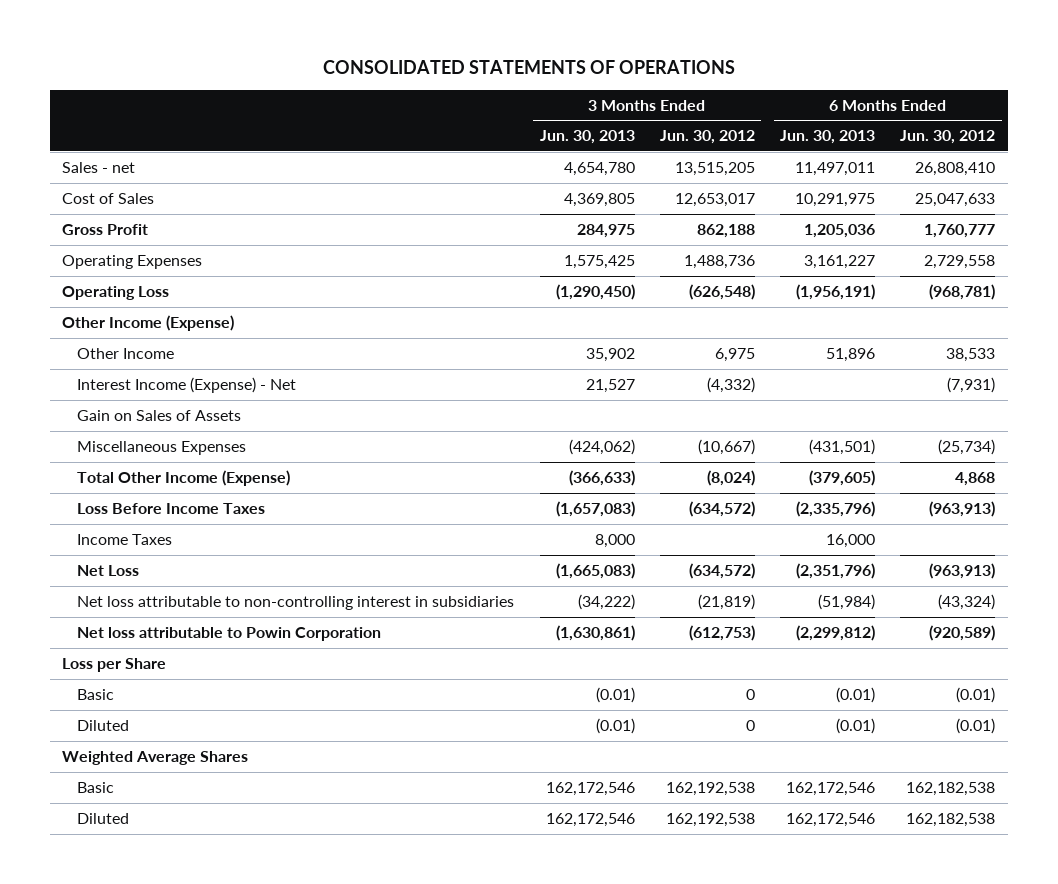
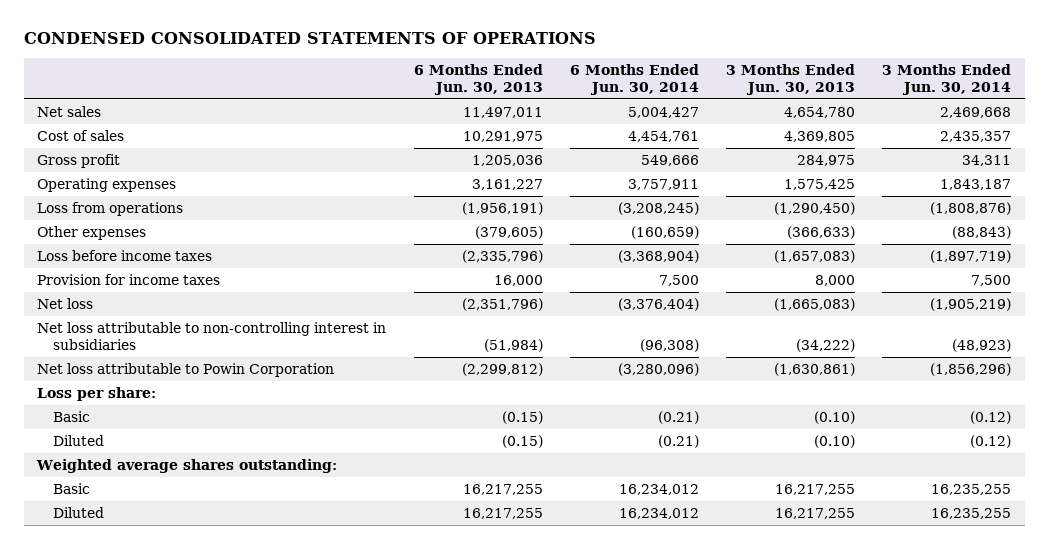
[322,59,735,74] CONSOLIDATED STATEMENTS OF OPERATIONS -> [23,32,596,45] CONDENSED CONSOLIDATED STATEMENTS OF OPERATIONS
[659,130,755,145] Jun. 30, 2012 -> none
[900,130,996,145] Jun. 30, 2012 -> none
none -> [569,63,699,95] 6 Months Ended Jun. 30, 2014
none -> [882,63,1012,95] 3 Months Ended Jun. 30, 2014
[62,314,235,331] Other Income (Expense) -> none
[77,347,175,359] Other Income -> none
[77,376,297,393] Interest Income (Expense) - Net -> none
[77,409,242,421] Gain on Sales of Assets -> none
[77,440,247,455] Miscellaneous Expenses -> none
[62,161,136,173] Sales - net -> [37,105,102,117] Net sales
[62,192,155,204] Cost of Sales -> [37,129,125,141] Cost of sales
[62,223,149,235] Gross Profit -> [37,153,121,168] Gross profit
[62,254,203,269] Operating Expenses -> [37,177,177,192] Operating expenses
[62,285,170,300] Operating Loss -> [37,201,184,216] Loss from operations
[77,469,291,486] Total Other Income (Expense) -> [37,225,147,240] Other expenses
[77,502,266,514] Loss Before Income Taxes -> [37,249,213,261] Loss before income taxes
[77,533,173,545] Income Taxes -> [37,273,221,285] Provision for income taxes
[77,564,140,576] Net Loss -> [37,297,94,309] Net loss
[62,657,167,672] Loss per Share -> [37,386,157,401] Loss per share:
[595,686,635,703] (0.01) -> [814,410,856,424] (0.10)
[836,686,876,703] (0.01) -> [501,410,543,424] (0.15)
[595,717,635,734] (0.01) -> [814,434,856,448] (0.10)
[836,717,876,734] (0.01) -> [501,434,543,448] (0.15)
[62,750,249,765] Weighted Average Shares -> [36,458,338,473] Weighted average shares outstanding:
[545,781,635,796] 162,172,546 -> [775,483,856,495] 16,217,255
[786,781,876,796] 162,172,546 -> [462,483,543,495] 16,217,255
[545,812,635,827] 162,172,546 -> [775,507,856,519] 16,217,255
[786,812,876,827] 162,172,546 -> [462,507,543,519] 16,217,255

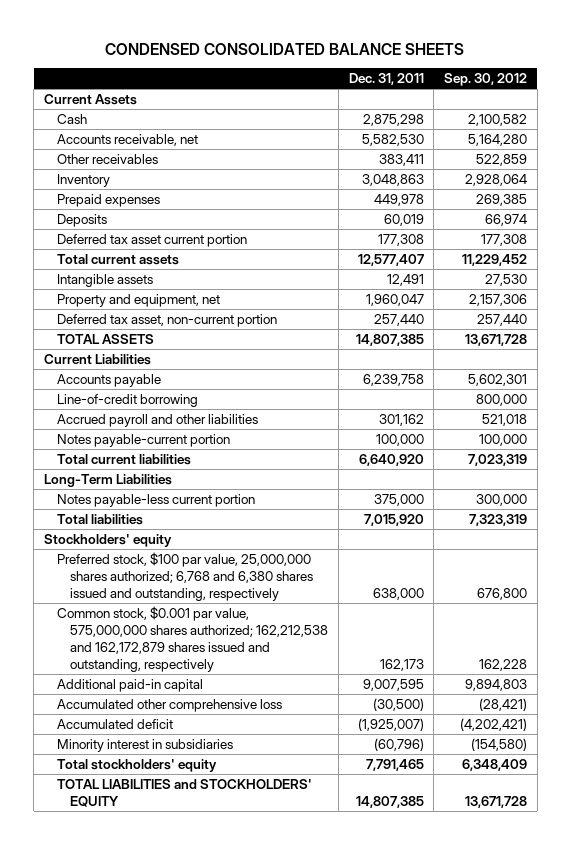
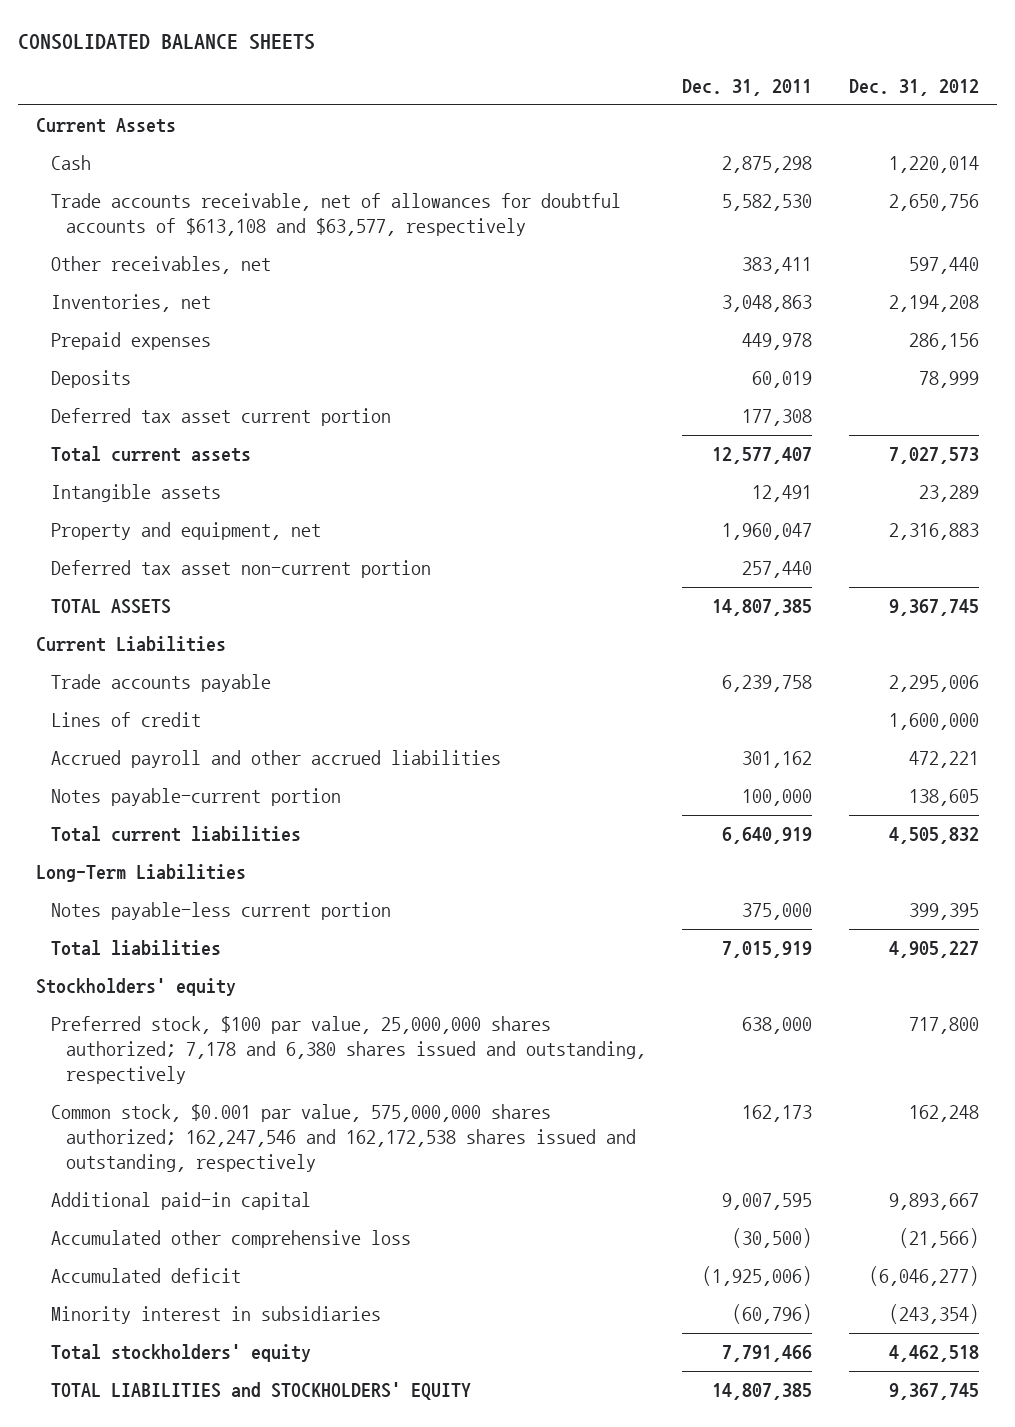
[105,42,465,55] CONDENSED CONSOLIDATED BALANCE SHEETS -> [18,34,316,51] CONSOLIDATED BALANCE SHEETS
[443,73,527,87] Sep. 30, 2012 -> none
none -> [848,79,979,97] Dec. 31, 2012
[57,134,199,147] Accounts receivable, net -> [51,192,622,236] Trade accounts receivable, net of allowances for doubtful accounts of $613,108 and $63,577, respectively
[57,154,159,165] Other receivables -> [51,255,272,274] Other receivables, net
[57,174,111,188] Inventory -> [51,293,212,312] Inventories, net
[57,314,278,328] Deferred tax asset, non-current portion -> [51,559,432,578] Deferred tax asset non-current portion
[57,374,162,388] Accounts payable -> [51,673,272,692] Trade accounts payable
[57,394,199,408] Line-of-credit borrowing -> [51,711,202,727] Lines of credit
[57,414,259,428] Accrued payroll and other liabilities -> [51,749,502,768] Accrued payroll and other accrued liabilities
[358,454,424,467] 6,640,920 -> [722,826,813,844] 6,640,919
[363,514,424,527] 7,015,920 -> [722,940,813,958] 7,015,919
[57,552,314,602] Preferred stock, $100 par value, 25,000,000 shares authorized; 6,768 and 6,380 shares issued and outstanding, respectively -> [51,1015,646,1084] Preferred stock, $100 par value, 25,000,000 shares authorized; 7,178 and 6,380 shares issued and outstanding, respectively
[57,606,329,673] Common stock, $0.001 par value, 575,000,000 shares authorized; 162,212,538 and 162,172,879 shares issued and outstanding, respectively -> [51,1103,636,1172] Common stock, $0.001 par value, 575,000,000 shares authorized; 162,247,546 and 162,172,538 shares issued and outstanding, respectively
[357,718,424,732] (1,925,007) -> [702,1265,813,1286] (1,925,006)
[365,759,424,772] 7,791,465 -> [722,1344,813,1362] 7,791,466

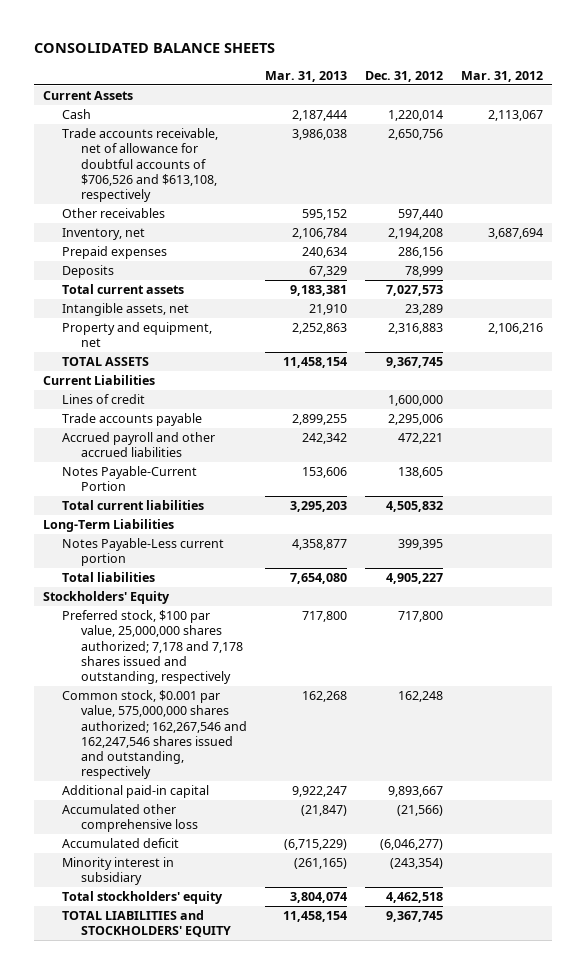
[682,79,813,97] Dec. 31, 2011 -> none
none -> [264,70,347,82] Mar. 31, 2013
none -> [461,70,544,82] Mar. 31, 2012
[51,192,622,236] Trade accounts receivable, net of allowances for doubtful accounts of $613,108 and $63,577, respectively -> [61,128,218,203] Trade accounts receivable, net of allowance for doubtful accounts of $706,526 and $613,108, respectively
[51,255,272,274] Other receivables, net -> [61,208,165,219] Other receivables
[51,293,212,312] Inventories, net -> [61,228,145,241] Inventory, net
[51,407,392,426] Deferred tax asset current portion -> none
[51,483,222,502] Intangible assets -> [61,303,189,317] Intangible assets, net
[51,559,432,578] Deferred tax asset non-current portion -> none
[51,673,272,692] Trade accounts payable -> [61,413,202,427] Trade accounts payable
[51,787,342,806] Notes payable-current portion -> [61,466,197,492] Notes Payable-Current Portion
[51,901,392,920] Notes payable-less current portion -> [61,538,224,567] Notes Payable-Less current portion
[36,977,237,996] Stockholders' equity -> [42,591,170,605] Stockholders' Equity
[51,1015,646,1084] Preferred stock, $100 par value, 25,000,000 shares authorized; 7,178 and 6,380 shares issued and outstanding, respectively -> [61,610,243,685] Preferred stock, $100 par value, 25,000,000 shares authorized; 7,178 and 7,178 shares issued and outstanding, respectively
[51,1103,636,1172] Common stock, $0.001 par value, 575,000,000 shares authorized; 162,247,546 and 162,172,538 shares issued and outstanding, respectively -> [61,690,247,780] Common stock, $0.001 par value, 575,000,000 shares authorized; 162,267,546 and 162,247,546 shares issued and outstanding, respectively
[51,1305,382,1324] Minority interest in subsidiaries -> [61,857,174,886] Minority interest in subsidiary

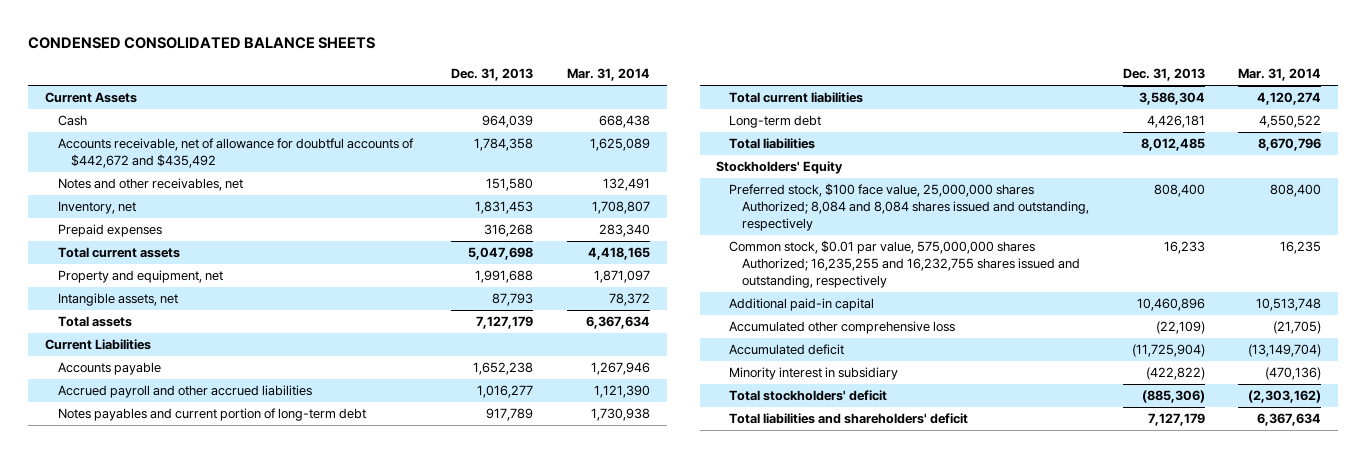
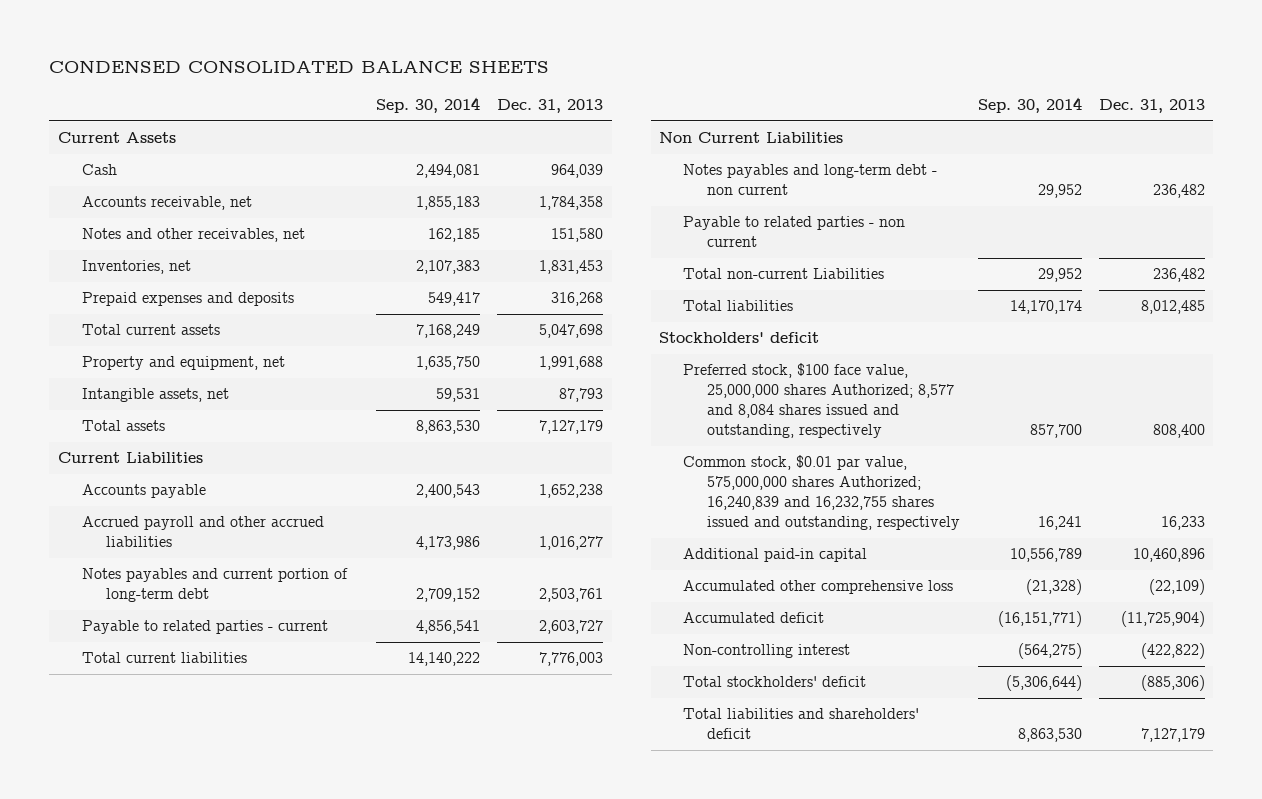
[566,67,650,81] Mar. 31, 2014 -> none
none -> [375,97,480,114] Sep. 30, 2014
[57,138,414,169] Accounts receivable, net of allowance for doubtful accounts of $442,672 and $435,492 -> [81,196,252,211] Accounts receivable, net
[57,201,136,215] Inventory, net -> [81,260,191,275] Inventories, net
[57,224,162,238] Prepaid expenses -> [81,292,294,307] Prepaid expenses and deposits
[486,408,534,422] 917,789 -> [539,588,604,603] 2,503,761
none -> [81,620,328,635] Payable to related parties - current
[1138,92,1205,106] 3,586,304 -> [539,652,604,667] 7,776,003
none -> [659,132,844,144] Non Current Liabilities
[729,115,822,129] Long-term debt -> [683,164,938,196] Notes payables and long-term debt - non current
[1146,115,1205,129] 4,426,181 -> [1152,184,1205,199] 236,482
none -> [683,216,906,248] Payable to related parties - non current
none -> [683,268,885,280] Total non-current Liabilities
[716,161,844,175] Stockholders' Equity -> [659,332,820,344] Stockholders' deficit
[729,183,1090,231] Preferred stock, $100 face value, 25,000,000 shares Authorized; 8,084 and 8,084 shares issued and outstanding, respectively -> [683,363,955,439] Preferred stock, $100 face value, 25,000,000 shares Authorized; 8,577 and 8,084 shares issued and outstanding, respectively
[729,240,1081,288] Common stock, $0.01 par value, 575,000,000 shares Authorized; 16,235,255 and 16,232,755 shares issued and outstanding, respectively -> [683,455,961,531] Common stock, $0.01 par value, 575,000,000 shares Authorized; 16,240,839 and 16,232,755 shares issued and outstanding, respectively
[729,367,899,381] Minority interest in subsidiary -> [683,644,851,659] Non-controlling interest

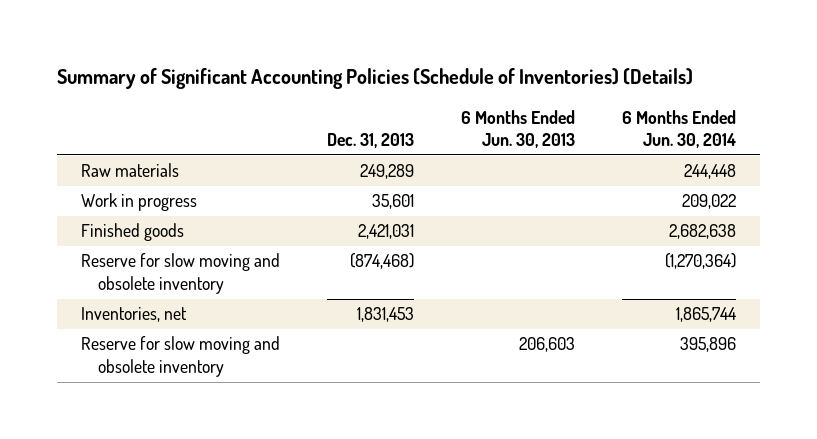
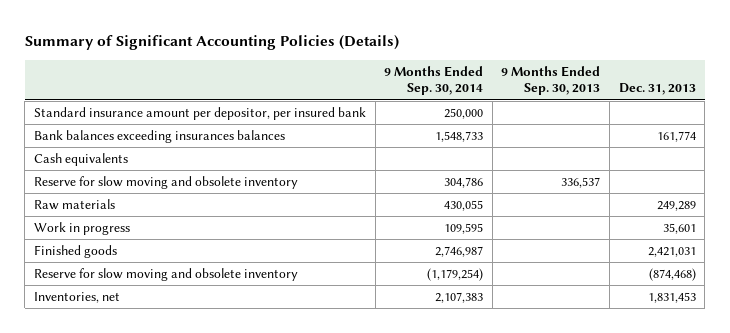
[57,68,694,90] Summary of Significant Accounting Policies (Schedule of Inventories) (Details) -> [24,35,399,51] Summary of Significant Accounting Policies (Details)
[461,109,576,149] 6 Months Ended Jun. 30, 2013 -> none
[622,109,737,149] 6 Months Ended Jun. 30, 2014 -> none
none -> [384,65,484,96] 9 Months Ended Sep. 30, 2014
none -> [501,65,601,96] 9 Months Ended Sep. 30, 2013
none -> [33,106,366,120] Standard insurance amount per depositor, per insured bank
none -> [33,129,285,143] Bank balances exceeding insurances balances
none -> [33,152,128,166] Cash equivalents
[80,336,280,377] Reserve for slow moving and obsolete inventory -> [33,175,298,189] Reserve for slow moving and obsolete inventory

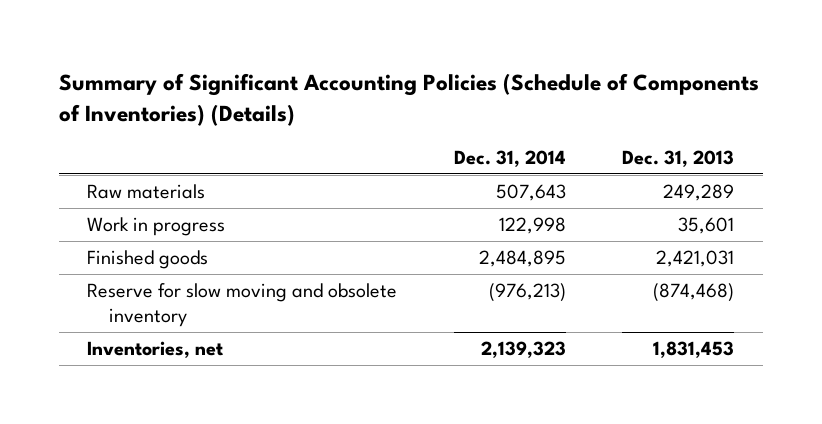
[24,35,399,51] Summary of Significant Accounting Policies (Details) -> [59,72,760,126] Summary of Significant Accounting Policies (Schedule of Components of Inventories) (Details)
[384,65,484,96] 9 Months Ended Sep. 30, 2014 -> none
[501,65,601,96] 9 Months Ended Sep. 30, 2013 -> none
none -> [453,149,566,167] Dec. 31, 2014
[33,106,366,120] Standard insurance amount per depositor, per insured bank -> none
[33,129,285,143] Bank balances exceeding insurances balances -> none
[33,152,128,166] Cash equivalents -> none
[33,175,298,189] Reserve for slow moving and obsolete inventory -> none

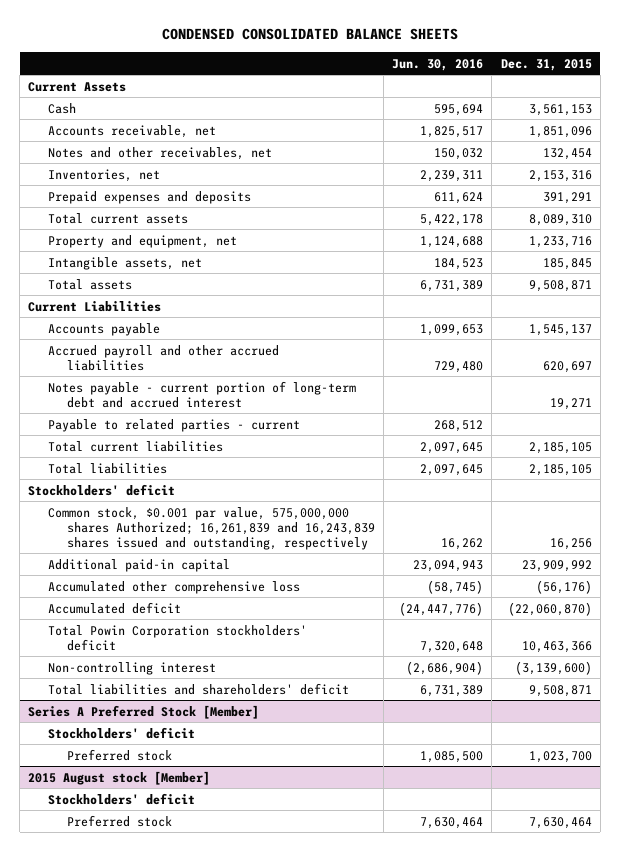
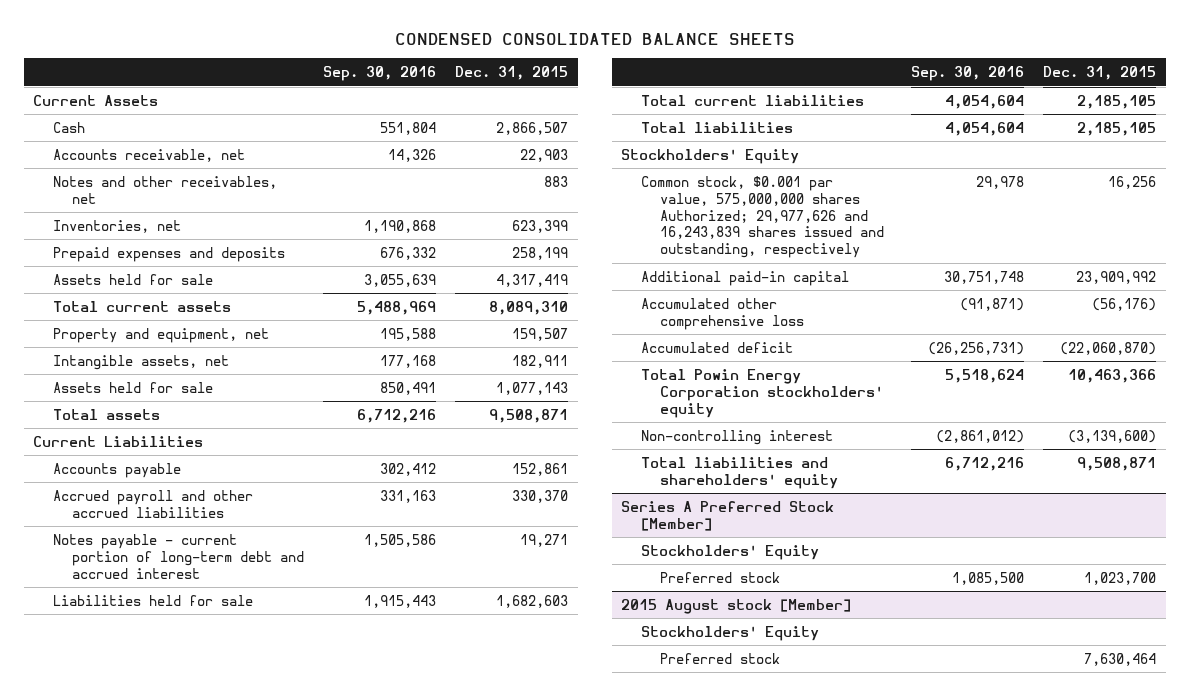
[392,58,484,71] Jun. 30, 2016 -> none
none -> [323,66,437,82] Sep. 30, 2016
[528,103,592,116] 3,561,153 -> [496,121,569,135] 2,866,507
[528,125,592,138] 1,851,096 -> [520,148,569,162] 22,903
[542,147,592,160] 132,454 -> [544,175,569,187] 883
[528,169,592,182] 2,153,316 -> [512,219,569,233] 623,399
[542,191,592,204] 391,291 -> [512,246,569,260] 258,199
none -> [52,273,213,285] Assets held for sale
[528,235,592,248] 1,233,716 -> [512,327,569,341] 159,507
[542,257,592,270] 185,845 -> [512,354,569,368] 182,911
none -> [52,381,213,393] Assets held for sale
[528,323,592,336] 1,545,137 -> [512,462,569,476] 152,861
[542,360,592,373] 620,697 -> [512,489,569,503] 330,370
[47,418,300,432] Payable to related parties - current -> none
none -> [52,594,253,606] Liabilities held for sale
[28,483,176,496] Stockholders' deficit -> [621,148,800,164] Stockholders' Equity
[47,506,375,550] Common stock, $0.001 par value, 575,000,000 shares Authorized; 16,261,839 and 16,243,839 shares issued and outstanding, respectively -> [640,175,884,259] Common stock, $0.001 par value, 575,000,000 shares Authorized; 29,977,626 and 16,243,839 shares issued and outstanding, respectively
[47,624,307,651] Total Powin Corporation stockholders' deficit -> [640,368,883,418] Total Powin Energy Corporation stockholders' equity
[47,682,349,695] Total liabilities and shareholders' deficit -> [640,456,838,489] Total liabilities and shareholders' equity
[47,726,195,739] Stockholders' deficit -> [640,544,819,560] Stockholders' Equity
[47,792,195,805] Stockholders' deficit -> [640,625,819,641] Stockholders' Equity

